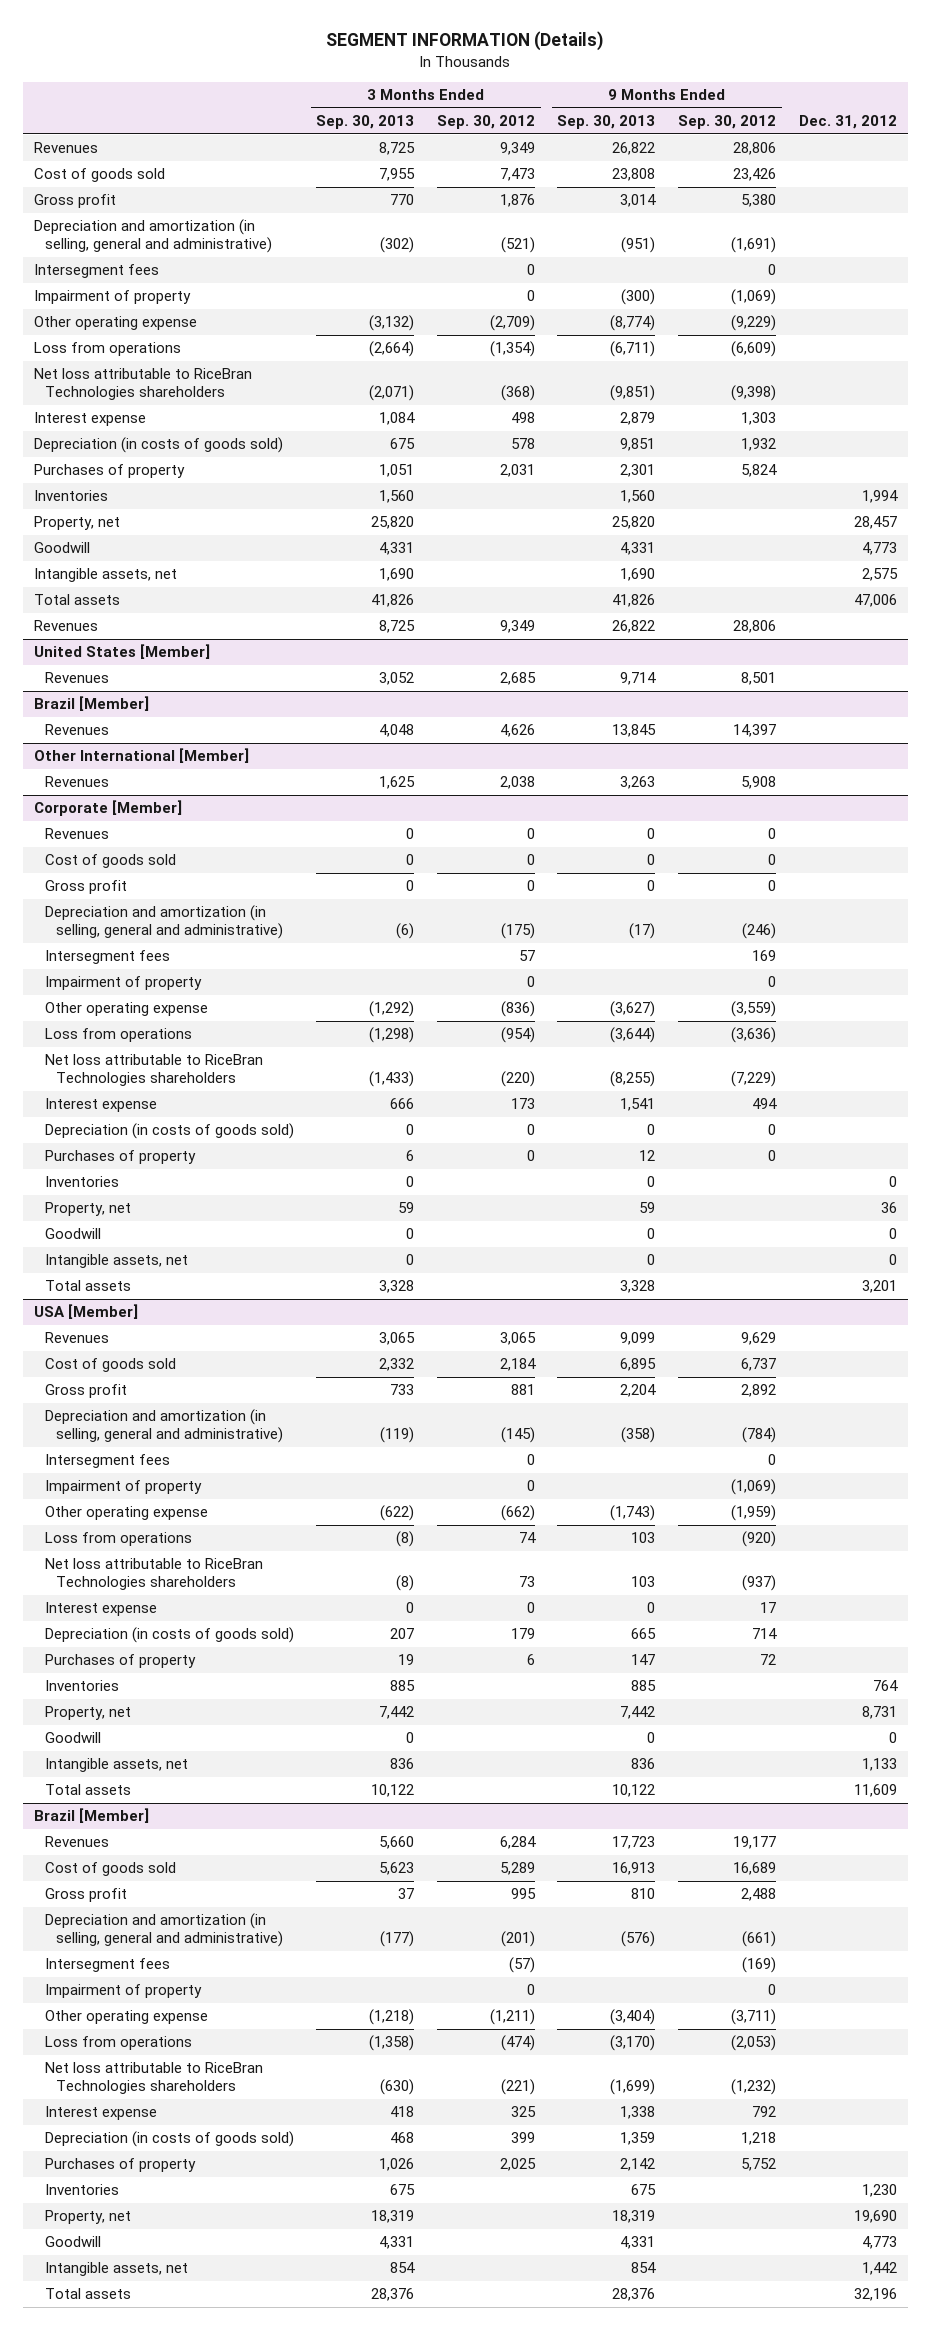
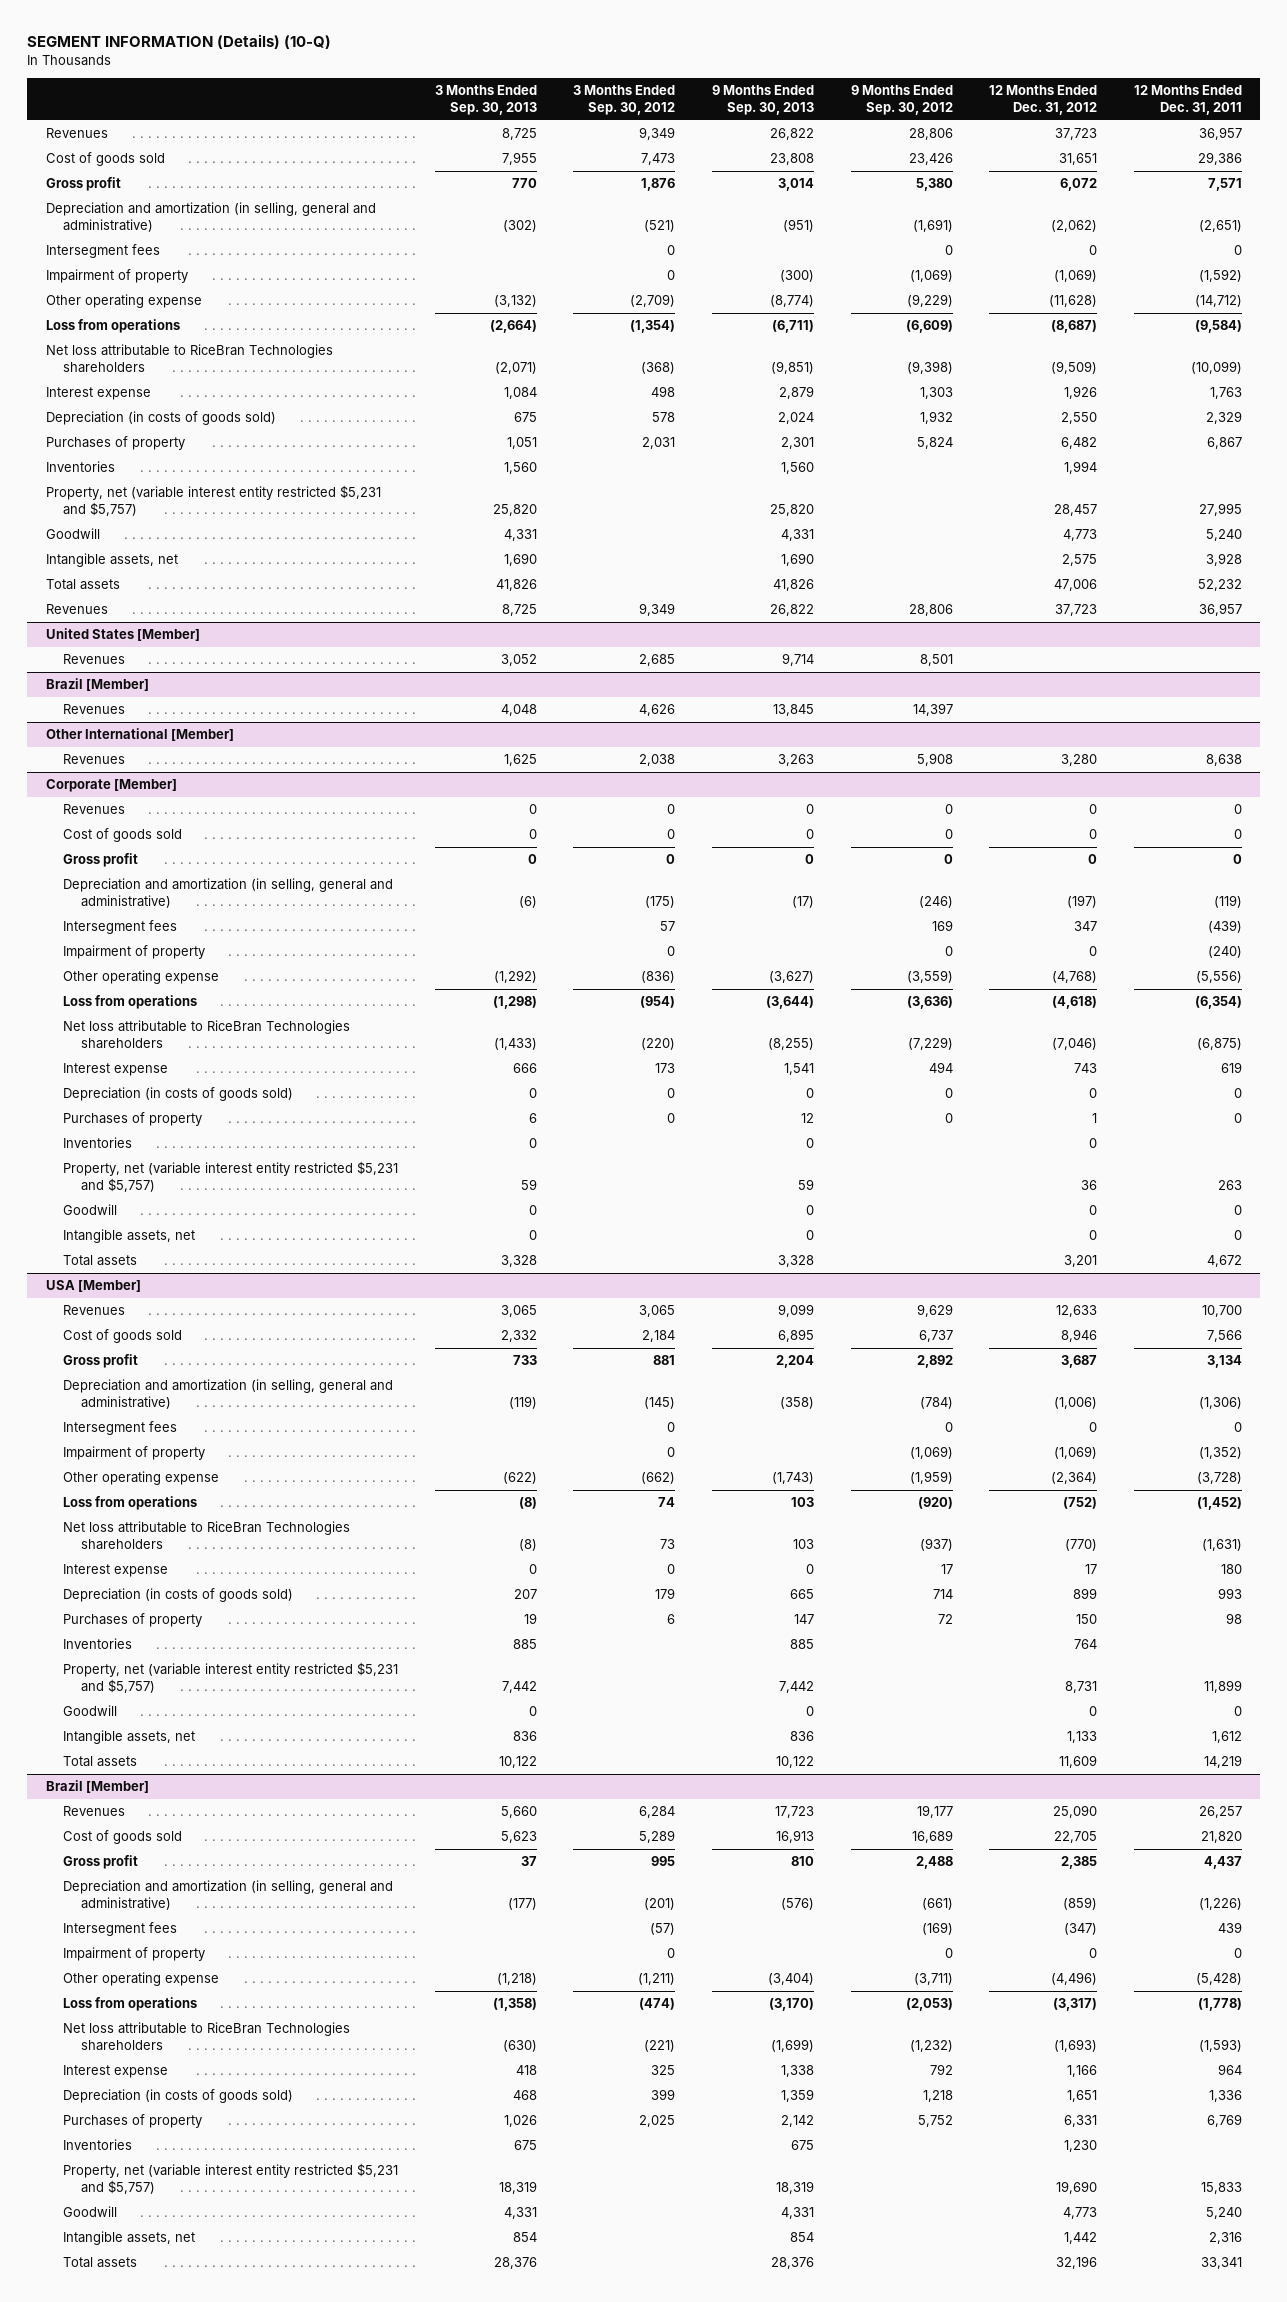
[326,31,604,52] SEGMENT INFORMATION (Details) -> [27,34,332,50] SEGMENT INFORMATION (Details) (10-Q)
[798,114,897,129] Dec. 31, 2012 -> none
none -> [989,85,1098,116] 12 Months Ended Dec. 31, 2012
none -> [1133,85,1242,116] 12 Months Ended Dec. 31, 2011
[620,438,656,452] 9,851 -> [777,412,814,425] 2,024
[33,516,120,531] Property, net -> [45,485,381,517] Property, net (variable interest entity restricted $5,231 and $5,757)
[44,1202,131,1217] Property, net -> [63,1161,399,1193] Property, net (variable interest entity restricted $5,231 and $5,757)
[44,1706,131,1721] Property, net -> [63,1662,399,1694] Property, net (variable interest entity restricted $5,231 and $5,757)
[44,2210,131,2225] Property, net -> [63,2163,399,2195] Property, net (variable interest entity restricted $5,231 and $5,757)

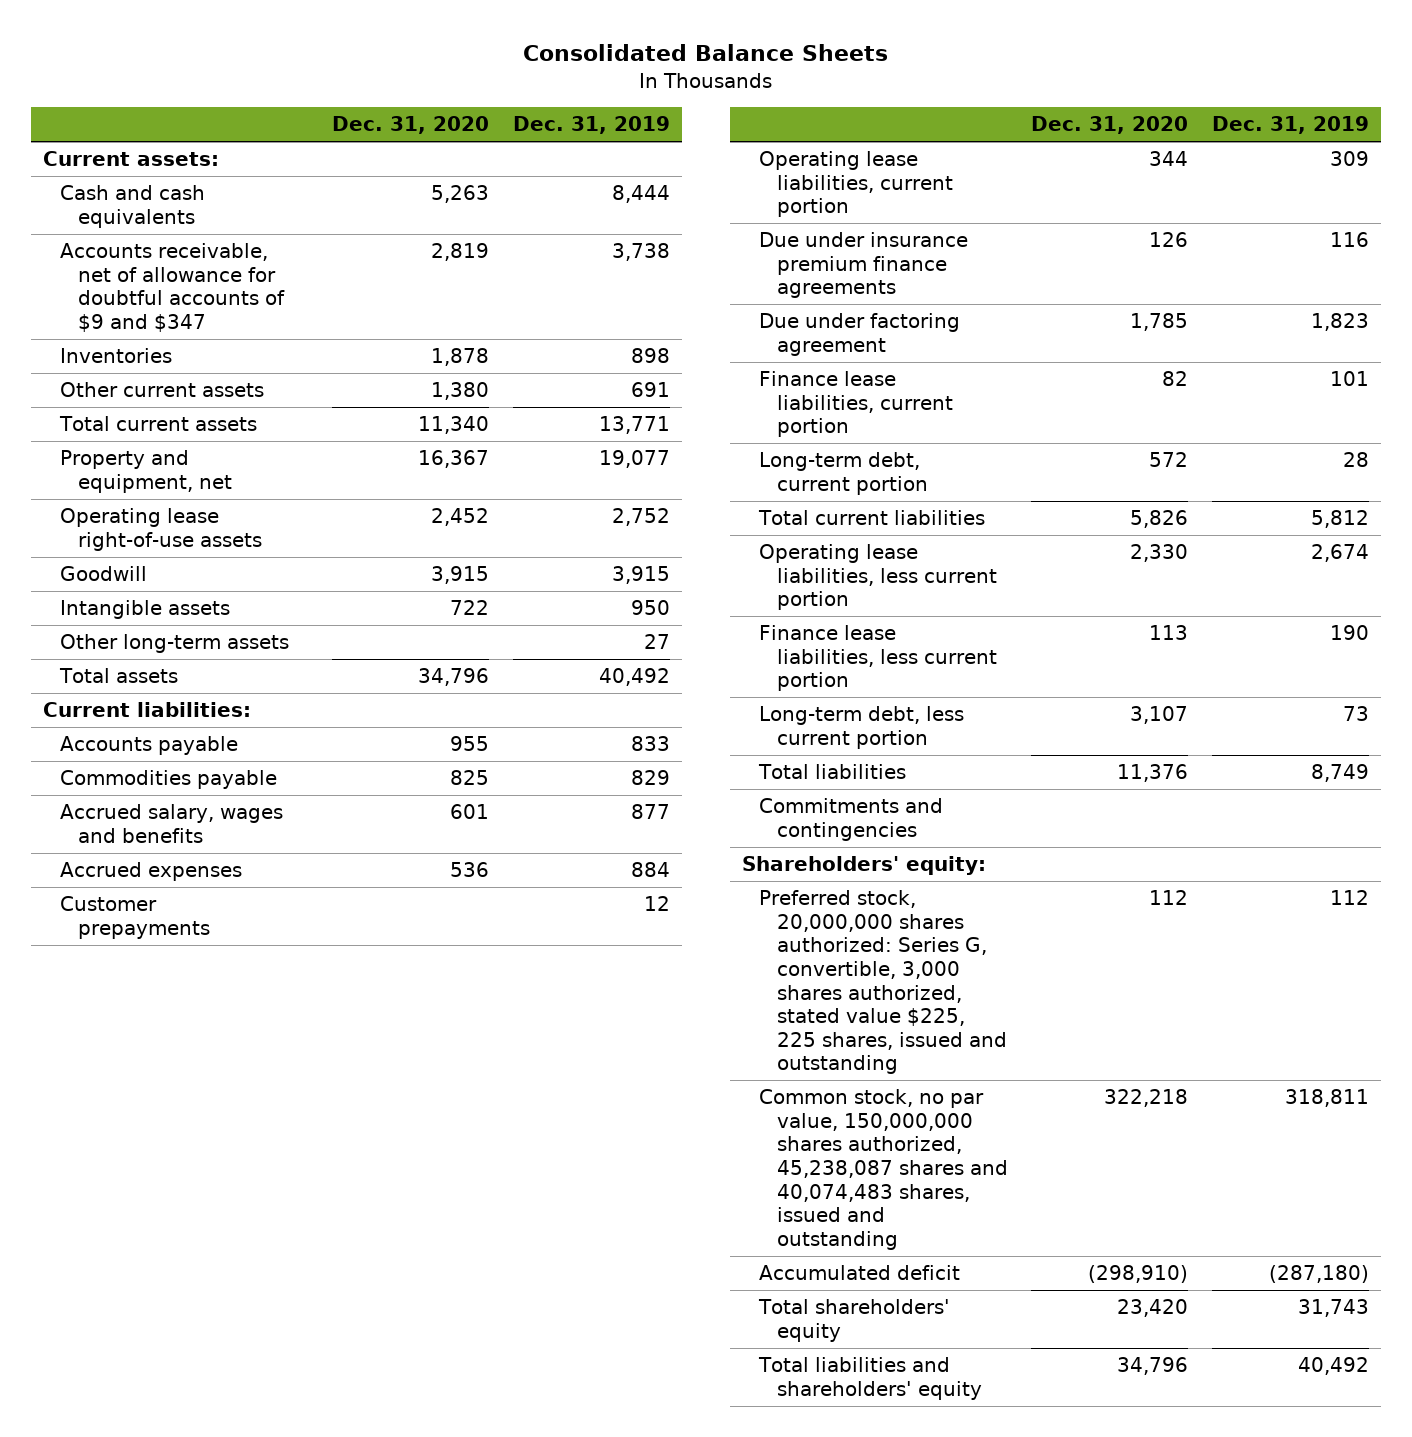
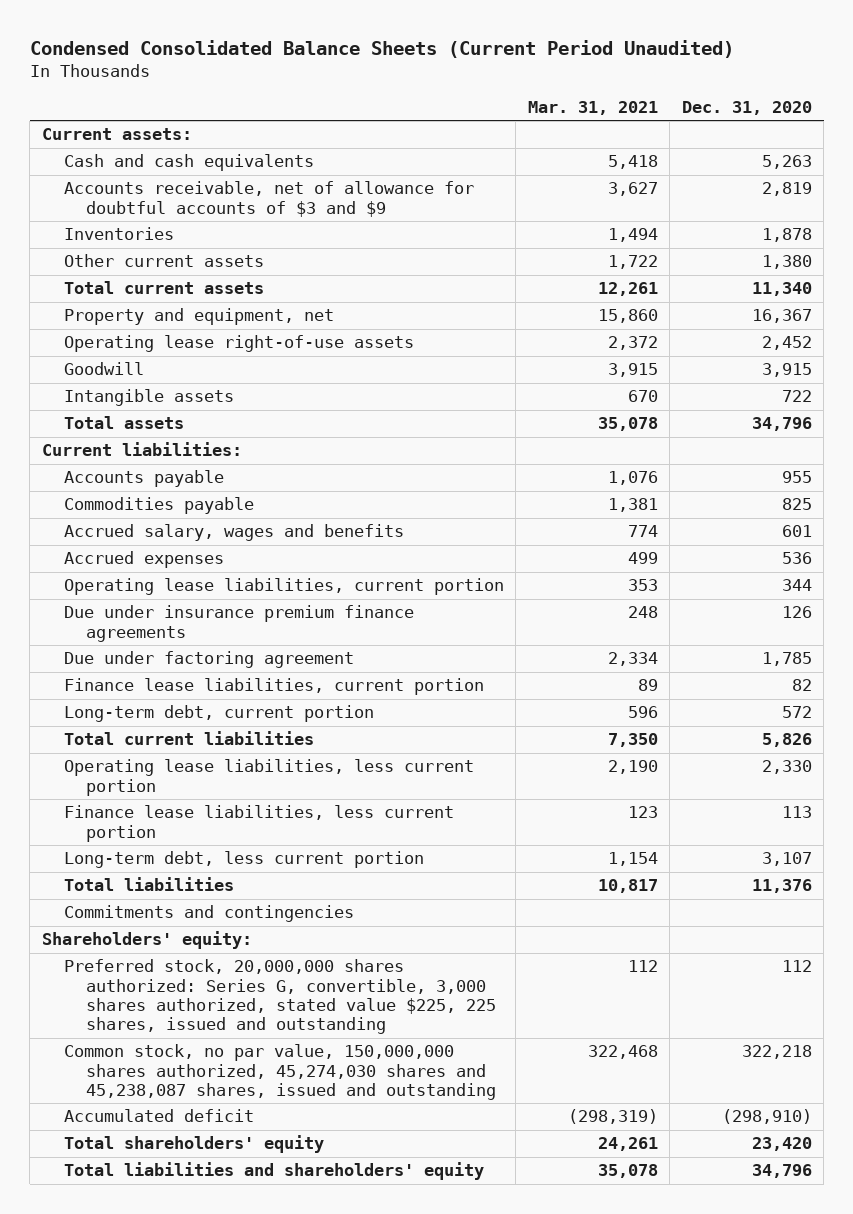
[523,44,889,62] Consolidated Balance Sheets -> [29,40,734,59] Condensed Consolidated Balance Sheets (Current Period Unaudited)
[513,116,671,135] Dec. 31, 2019 -> none
none -> [527,100,658,115] Mar. 31, 2021
[60,243,285,332] Accounts receivable, net of allowance for doubtful accounts of $9 and $347 -> [63,181,474,217] Accounts receivable, net of allowance for doubtful accounts of $3 and $9
[60,634,290,654] Other long-term assets -> none
[60,896,210,939] Customer prepayments -> none
[759,1089,1008,1250] Common stock, no par value, 150,000,000 shares authorized, 45,238,087 shares and 40,074,483 shares, issued and outstanding -> [63,1044,497,1101] Common stock, no par value, 150,000,000 shares authorized, 45,274,030 shares and 45,238,087 shares, issued and outstanding

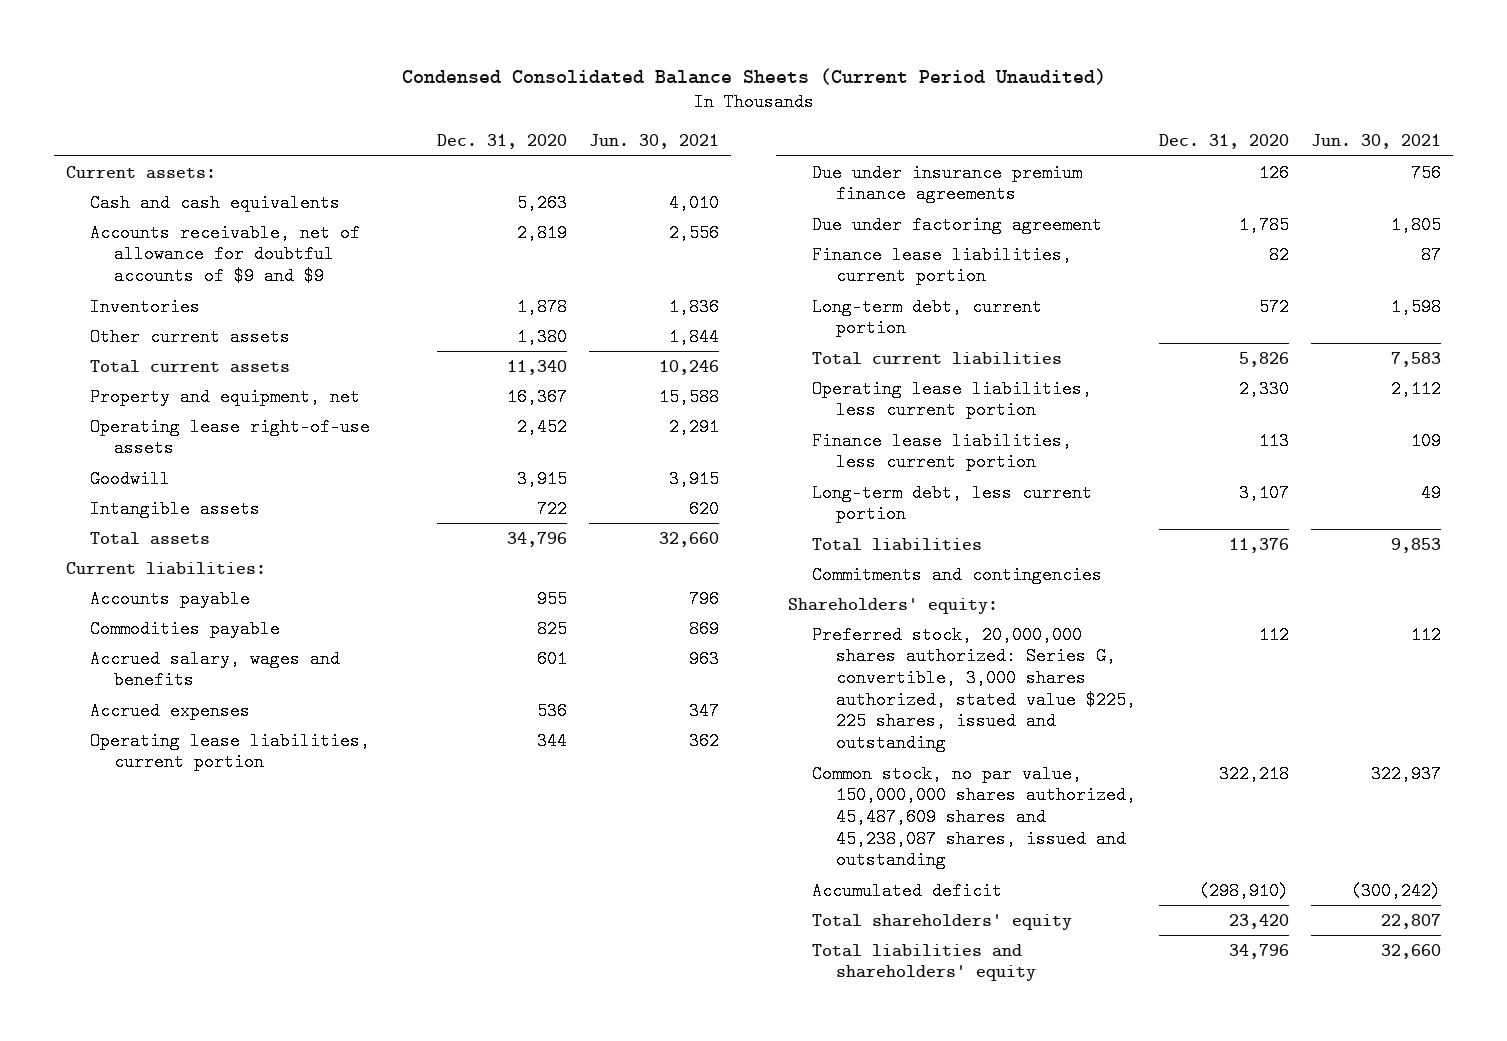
[527,100,658,115] Mar. 31, 2021 -> none
none -> [589,134,720,150] Jun. 30, 2021
[63,181,474,217] Accounts receivable, net of allowance for doubtful accounts of $3 and $9 -> [89,223,360,286] Accounts receivable, net of allowance for doubtful accounts of $9 and $9
[63,1044,497,1101] Common stock, no par value, 150,000,000 shares authorized, 45,274,030 shares and 45,238,087 shares, issued and outstanding -> [811,764,1136,870] Common stock, no par value, 150,000,000 shares authorized, 45,487,609 shares and 45,238,087 shares, issued and outstanding

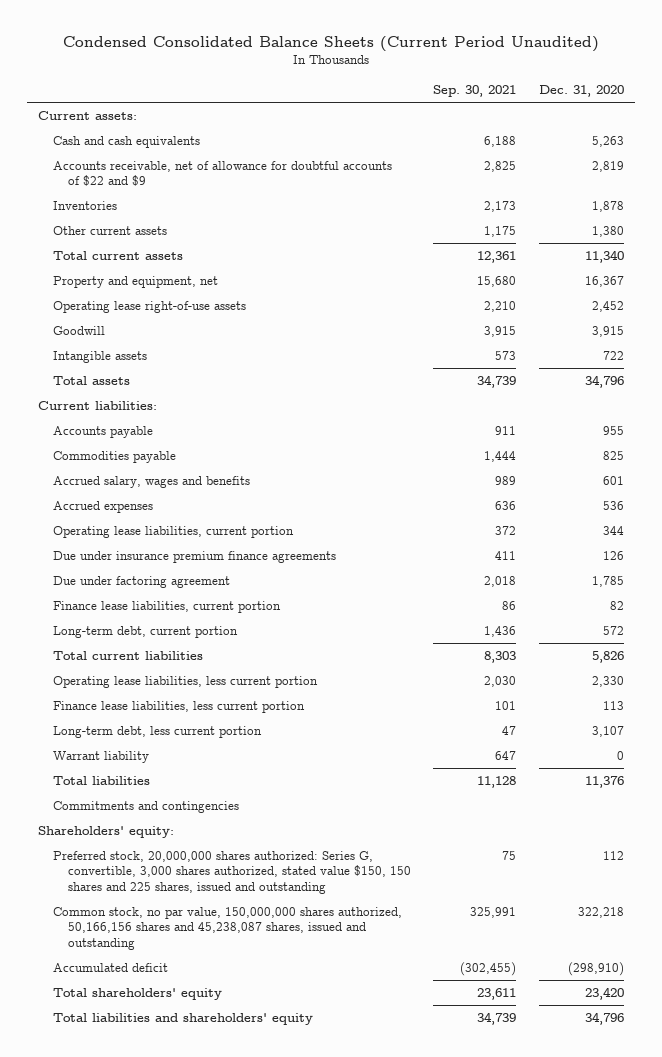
[589,134,720,150] Jun. 30, 2021 -> none
none -> [433,85,517,98] Sep. 30, 2021
[89,223,360,286] Accounts receivable, net of allowance for doubtful accounts of $9 and $9 -> [52,160,392,187] Accounts receivable, net of allowance for doubtful accounts of $22 and $9
none -> [52,750,149,763] Warrant liability
[811,625,1136,753] Preferred stock, 20,000,000 shares authorized: Series G, convertible, 3,000 shares authorized, stated value $225, 225 shares, issued and outstanding -> [52,850,411,895] Preferred stock, 20,000,000 shares authorized: Series G, convertible, 3,000 shares authorized, stated value $150, 150 shares and 225 shares, issued and outstanding
[811,764,1136,870] Common stock, no par value, 150,000,000 shares authorized, 45,487,609 shares and 45,238,087 shares, issued and outstanding -> [52,906,402,951] Common stock, no par value, 150,000,000 shares authorized, 50,166,156 shares and 45,238,087 shares, issued and outstanding

